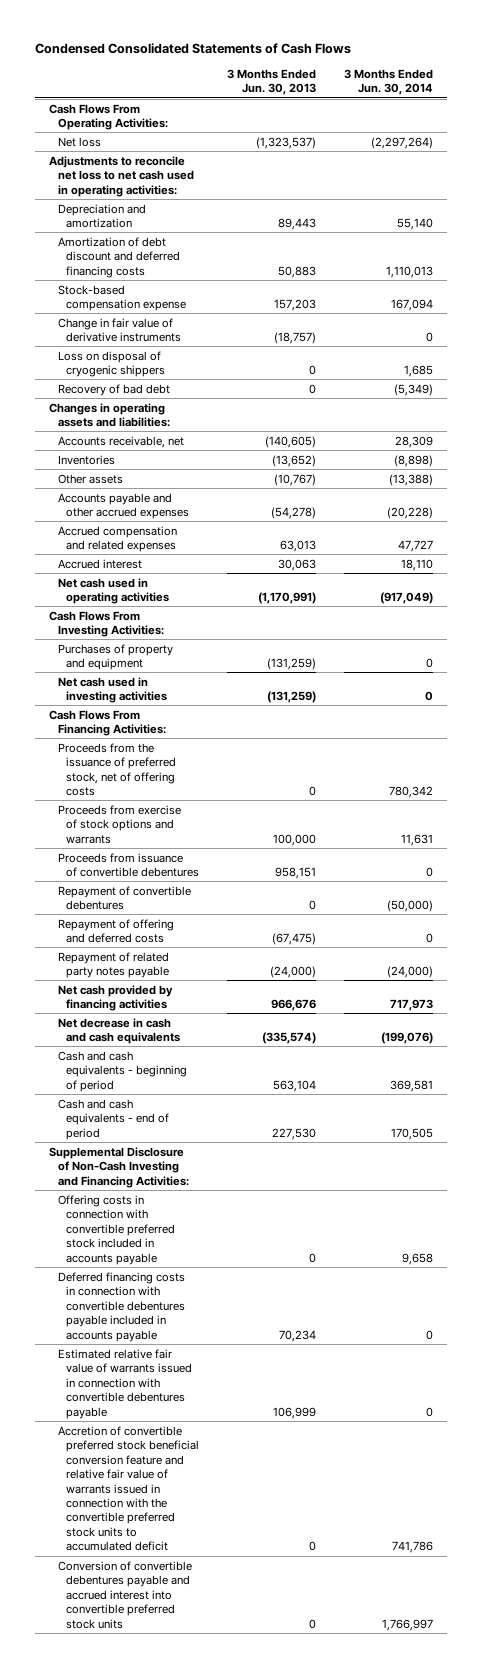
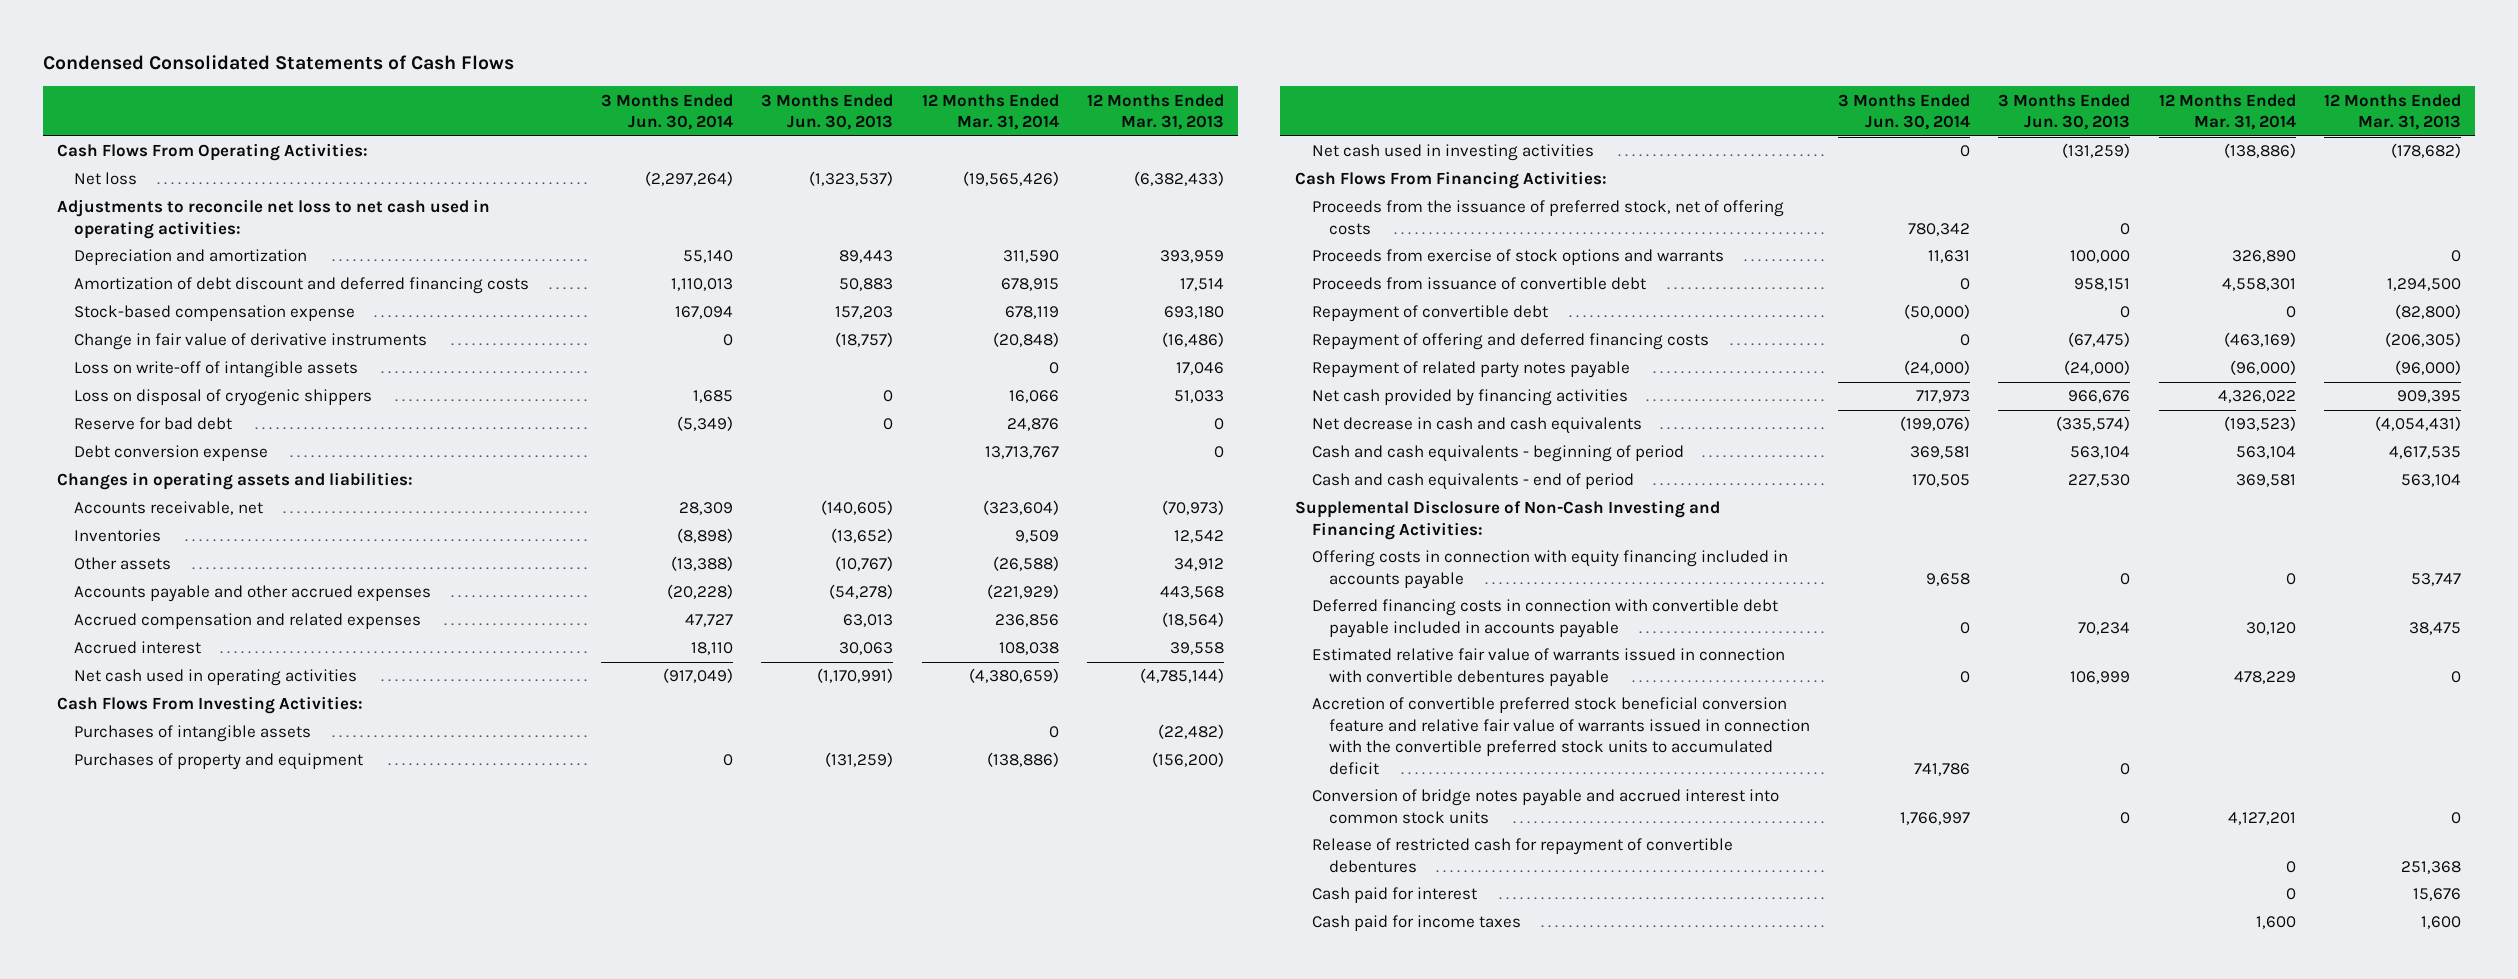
none -> [921,93,1059,130] 12 Months Ended Mar. 31, 2014
none -> [1086,93,1224,130] 12 Months Ended Mar. 31, 2013
none -> [74,361,359,379] Loss on write-off of intangible assets
[57,383,170,396] Recovery of bad debt -> [74,417,233,431] Reserve for bad debt
none -> [74,445,269,462] Debt conversion expense
none -> [74,725,312,743] Purchases of intangible assets
[57,852,200,878] Proceeds from issuance of convertible debentures -> [1311,277,1646,291] Proceeds from issuance of convertible debt
[57,885,191,911] Repayment of convertible debentures -> [1311,305,1548,323] Repayment of convertible debt
[57,918,174,944] Repayment of offering and deferred costs -> [1311,333,1709,351] Repayment of offering and deferred financing costs
[57,1194,176,1265] Offering costs in connection with convertible preferred stock included in accounts payable -> [1311,550,1788,589] Offering costs in connection with equity financing included in accounts payable
[57,1271,186,1342] Deferred financing costs in connection with convertible debentures payable included in accounts payable -> [1311,599,1778,638] Deferred financing costs in connection with convertible debt payable included in accounts payable
[57,1560,192,1629] Conversion of convertible debentures payable and accrued interest into convertible preferred stock units -> [1311,789,1779,824] Conversion of bridge notes payable and accrued interest into common stock units
none -> [1311,838,1733,873] Release of restricted cash for repayment of convertible debentures
none -> [1311,887,1477,904] Cash paid for interest
none -> [1311,915,1521,932] Cash paid for income taxes

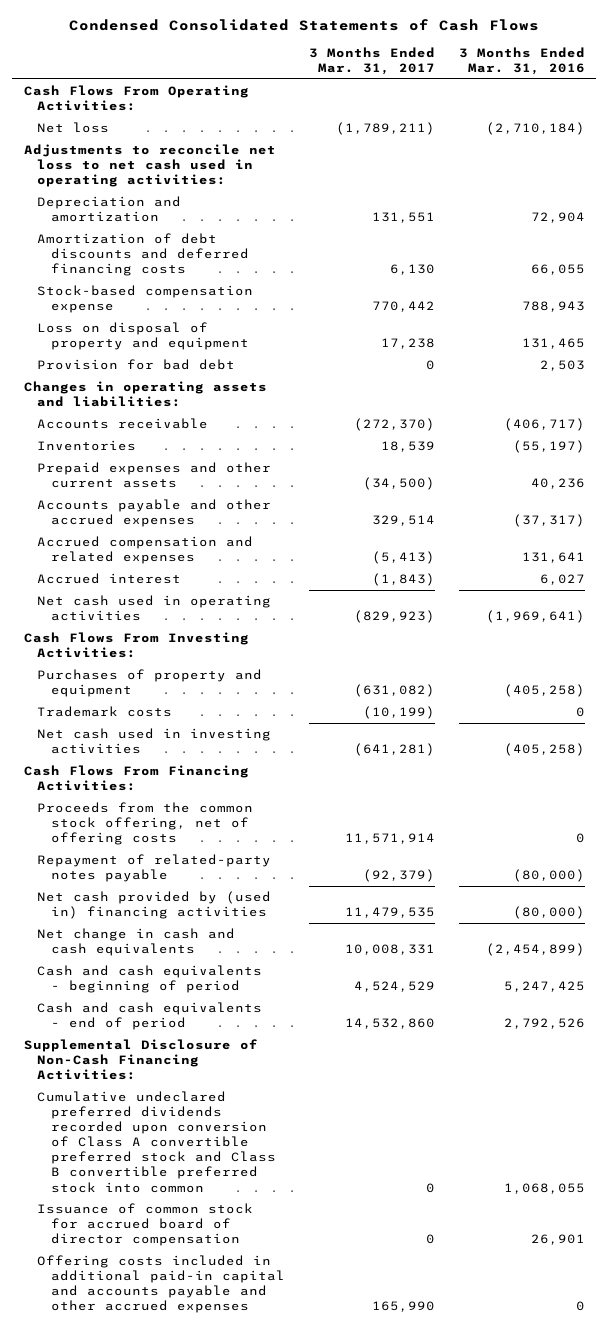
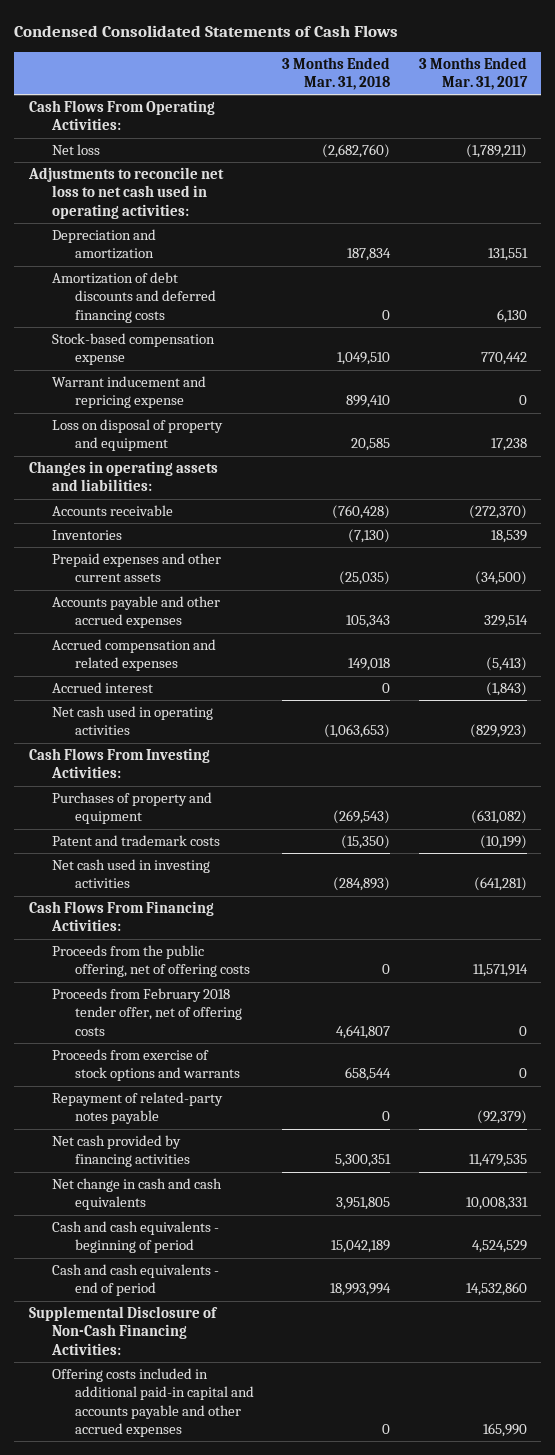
[458,46,585,76] 3 Months Ended Mar. 31, 2016 -> none
none -> [282,56,391,90] 3 Months Ended Mar. 31, 2018
none -> [51,376,206,409] Warrant inducement and repricing expense
[37,359,236,371] Provision for bad debt -> none
[37,706,173,718] Trademark costs -> [51,835,220,847] Patent and trademark costs
[37,802,254,846] Proceeds from the common stock offering, net of offering costs -> [51,945,250,978] Proceeds from the public offering, net of offering costs
none -> [51,988,242,1036] Proceeds from February 2018 tender offer, net of offering costs
none -> [51,1049,240,1082] Proceeds from exercise of stock options and warrants
[37,891,272,920] Net cash provided by (used in) financing activities -> [51,1135,190,1168] Net cash provided by financing activities
[37,1091,277,1193] Cumulative undeclared preferred dividends recorded upon conversion of Class A convertible preferred stock and Class B convertible preferred stock into common -> none
[37,1203,254,1247] Issuance of common stock for accrued board of director compensation -> none

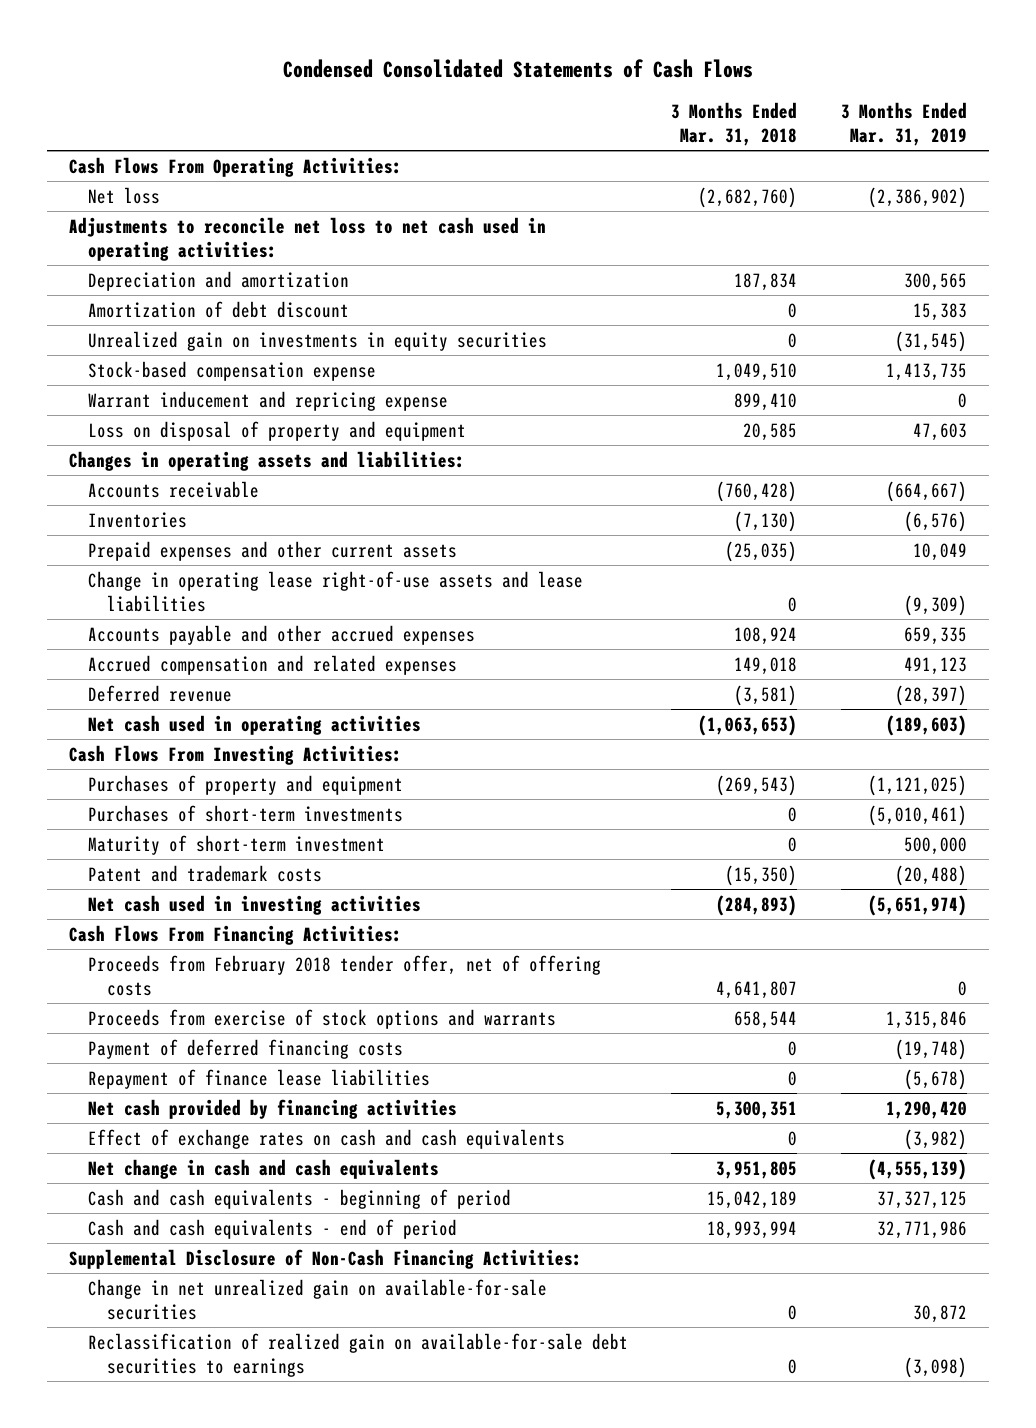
[418,56,528,90] 3 Months Ended Mar. 31, 2017 -> none
none -> [840,101,967,146] 3 Months Ended Mar. 31, 2019
[51,272,216,323] Amortization of debt discounts and deferred financing costs -> [87,300,349,318] Amortization of debt discount
none -> [87,330,547,351] Unrealized gain on investments in equity securities
none -> [87,570,583,612] Change in operating lease right-of-use assets and lease liabilities
[346,615,391,629] 105,343 -> [734,626,798,645] 108,924
[51,682,153,694] Accrued interest -> none
none -> [87,684,232,702] Deferred revenue
none -> [87,804,403,822] Purchases of short-term investments
none -> [87,834,385,855] Maturity of short-term investment
[51,945,250,978] Proceeds from the public offering, net of offering costs -> none
[51,1092,223,1125] Repayment of related-party notes payable -> none
none -> [87,1038,403,1059] Payment of deferred financing costs
none -> [87,1068,430,1089] Repayment of finance lease liabilities
none -> [87,1128,565,1149] Effect of exchange rates on cash and cash equivalents
[51,1368,254,1438] Offering costs included in additional paid-in capital and accounts payable and other accrued expenses -> none
none -> [87,1278,547,1320] Change in net unrealized gain on available-for-sale securities
none -> [87,1332,628,1377] Reclassification of realized gain on available-for-sale debt securities to earnings

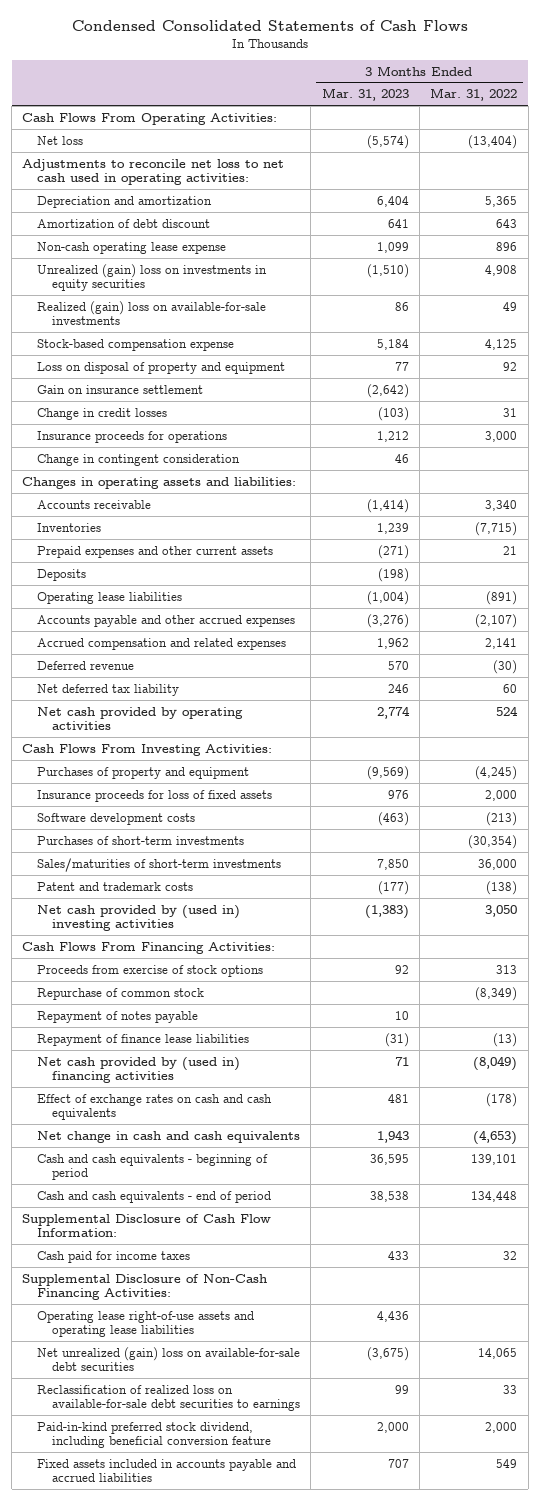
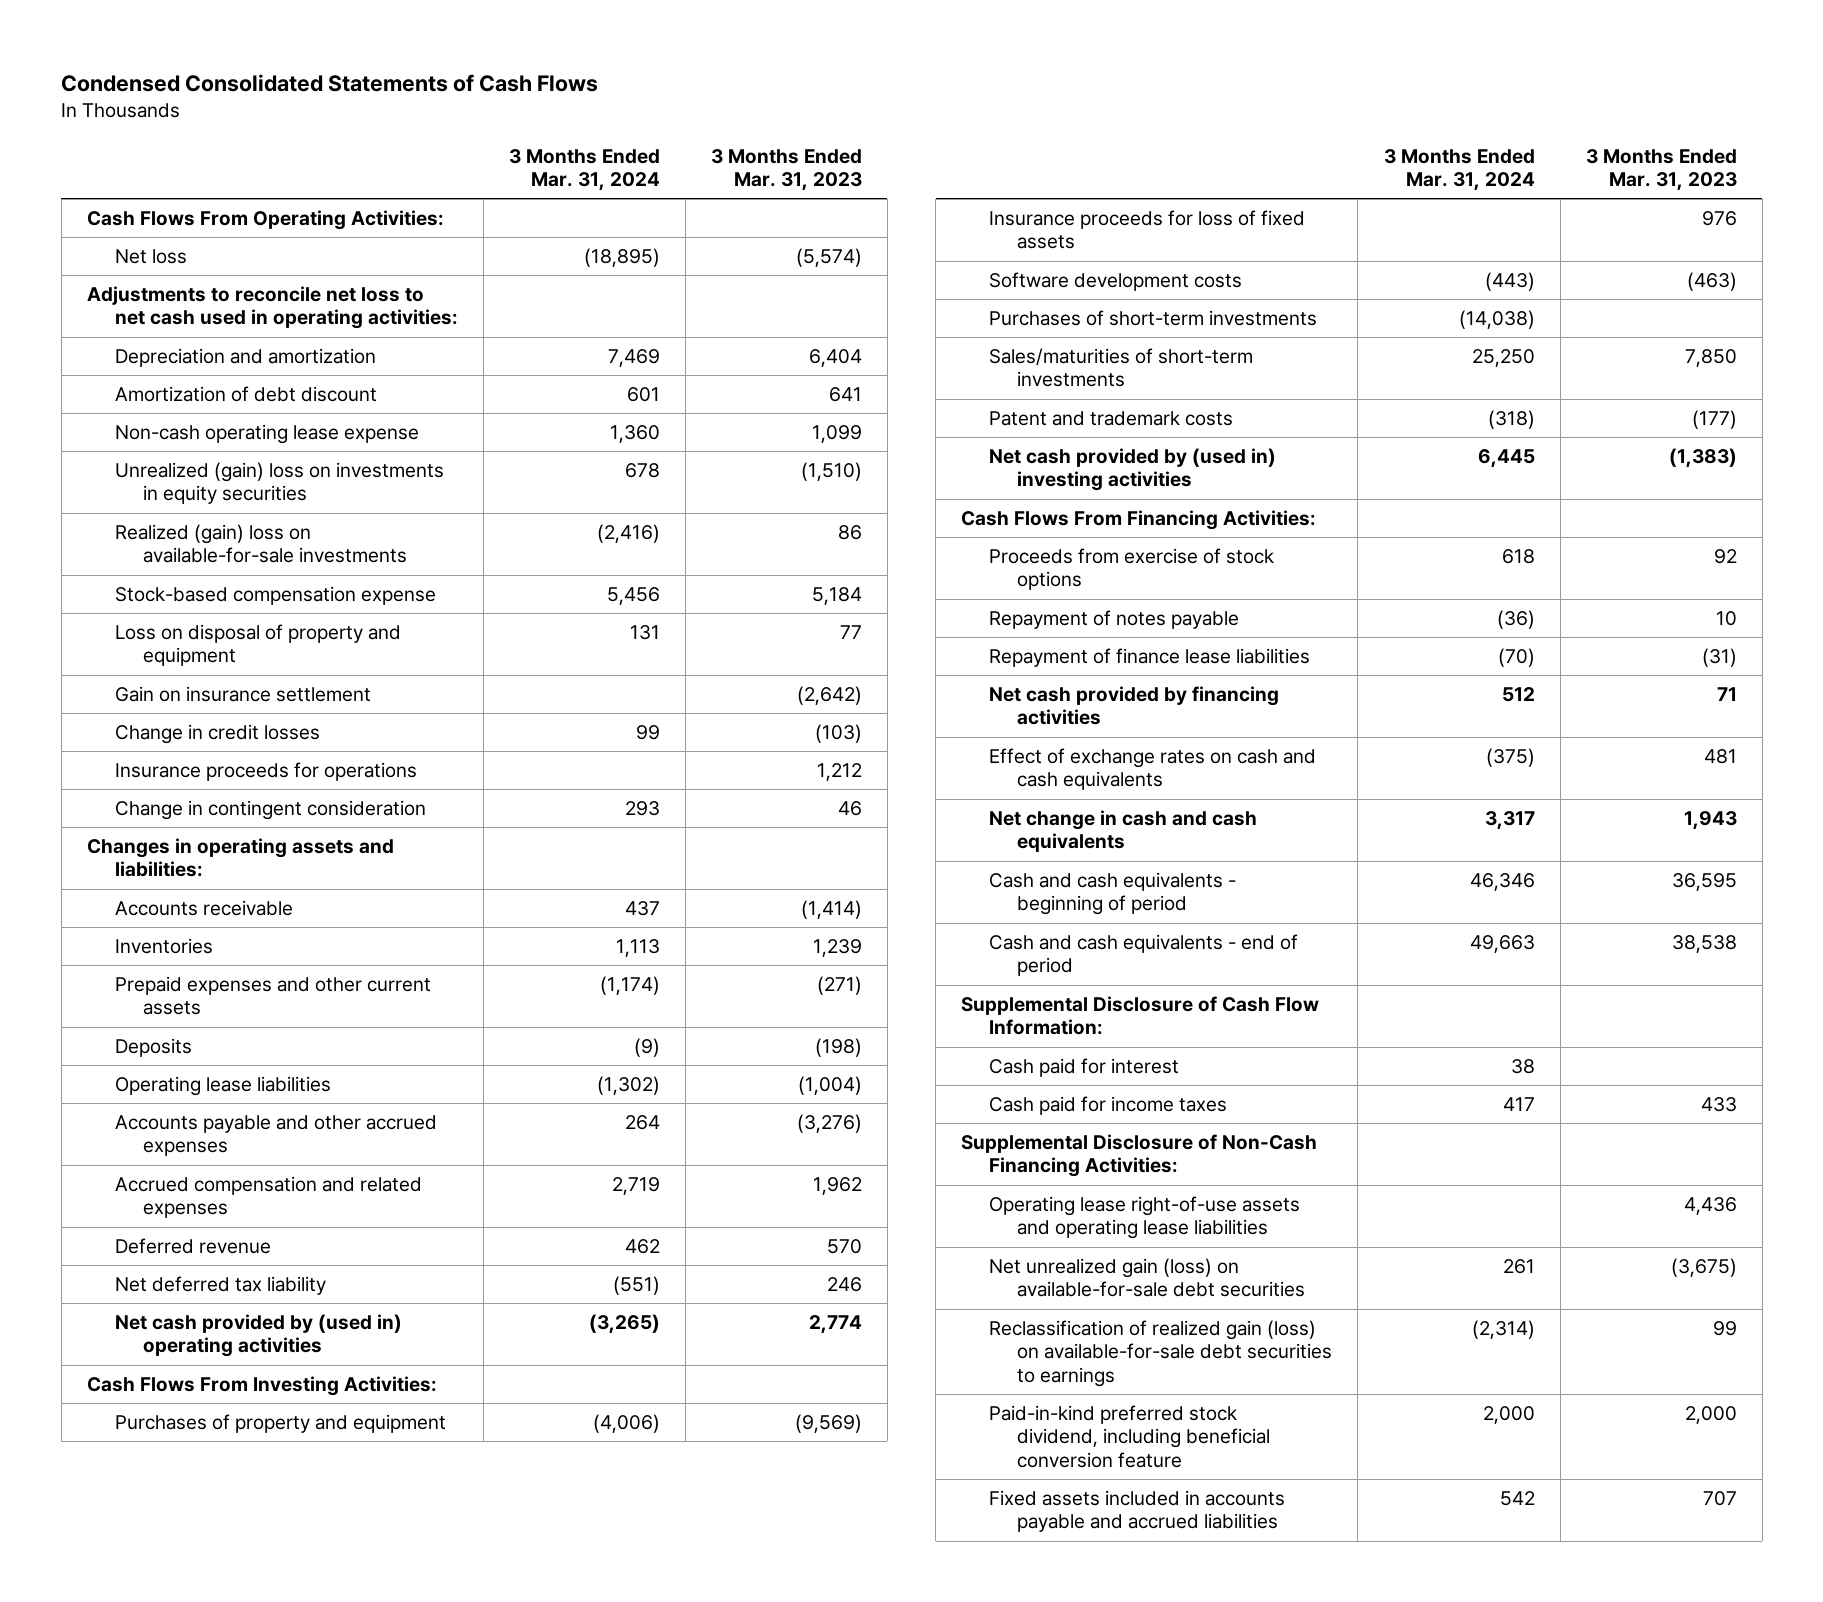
[430,88,518,102] Mar. 31, 2022 -> none
none -> [508,148,660,192] 3 Months Ended Mar. 31, 2024
[37,706,244,731] Net cash provided by operating activities -> [114,1314,402,1358] Net cash provided by (used in) operating activities
[37,987,205,1000] Repurchase of common stock -> none
[37,1056,241,1084] Net cash provided by (used in) financing activities -> [989,686,1280,726] Net cash provided by financing activities
none -> [989,1058,1180,1078] Cash paid for interest
[37,1346,301,1372] Net unrealized (gain) loss on available-for-sale debt securities -> [989,1258,1306,1298] Net unrealized gain (loss) on available-for-sale debt securities
[37,1384,300,1412] Reclassification of realized loss on available-for-sale debt securities to earnings -> [989,1320,1333,1387] Reclassification of realized gain (loss) on available-for-sale debt securities to earnings

